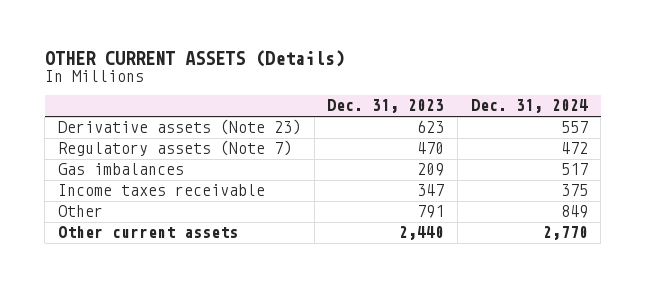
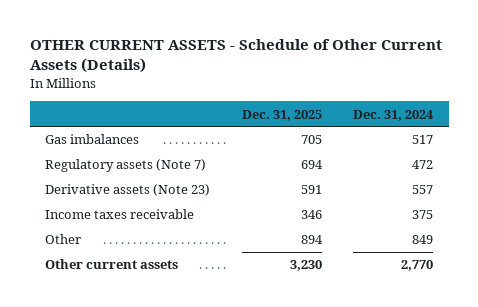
[44,49,345,67] OTHER CURRENT ASSETS (Details) -> [29,38,442,74] OTHER CURRENT ASSETS - Schedule of Other Current Assets (Details)
[327,99,445,114] Dec. 31, 2023 -> none
none -> [241,109,322,121] Dec. 31, 2025
[57,140,292,157] Regulatory assets (Note 7) -> [45,159,207,173] Regulatory assets (Note 7)
[57,119,301,136] Derivative assets (Note 23) -> [45,184,211,197] Derivative assets (Note 23)

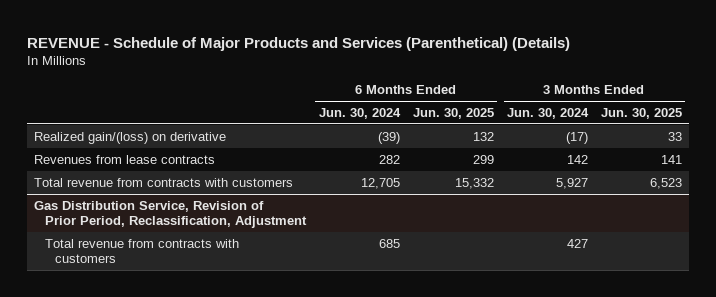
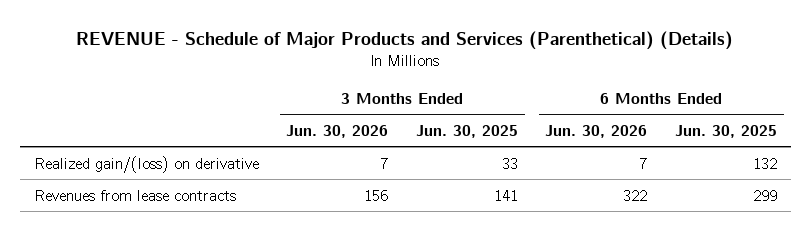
[318,107,401,119] Jun. 30, 2024 -> none
[506,107,589,119] Jun. 30, 2024 -> none
none -> [286,124,389,138] Jun. 30, 2026
none -> [545,124,648,138] Jun. 30, 2026
[33,177,293,187] Total revenue from contracts with customers -> none
[33,200,307,229] Gas Distribution Service, Revision of Prior Period, Reclassification, Adjustment -> none
[44,238,239,264] Total revenue from contracts with customers -> none

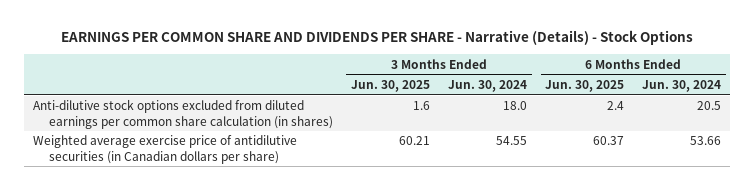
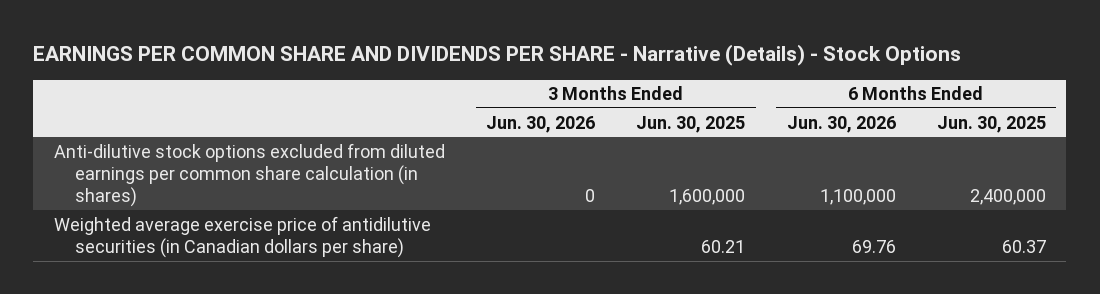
[448,79,528,92] Jun. 30, 2024 -> none
[642,79,722,92] Jun. 30, 2024 -> none
none -> [485,115,595,133] Jun. 30, 2026
none -> [786,115,896,133] Jun. 30, 2026
[412,101,430,111] 1.6 -> [669,189,746,206] 1,600,000
[607,101,625,111] 2.4 -> [969,189,1046,206] 2,400,000

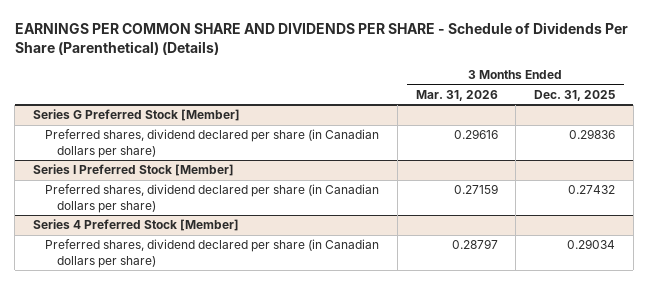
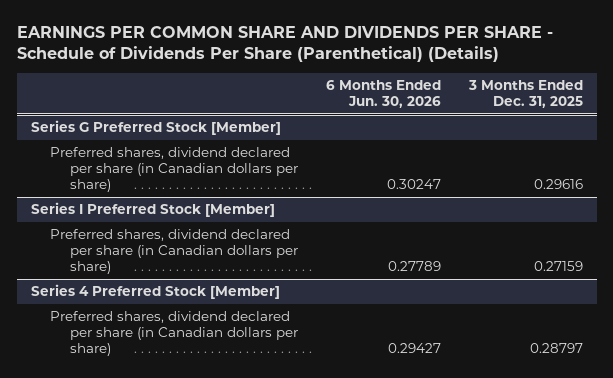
[415,89,498,101] Mar. 31, 2026 -> none
none -> [325,80,441,109] 6 Months Ended Jun. 30, 2026
[569,129,616,140] 0.29836 -> [533,178,583,189] 0.29616
[568,185,616,195] 0.27432 -> [533,260,583,271] 0.27159
[567,239,616,250] 0.29034 -> [529,342,583,353] 0.28797

